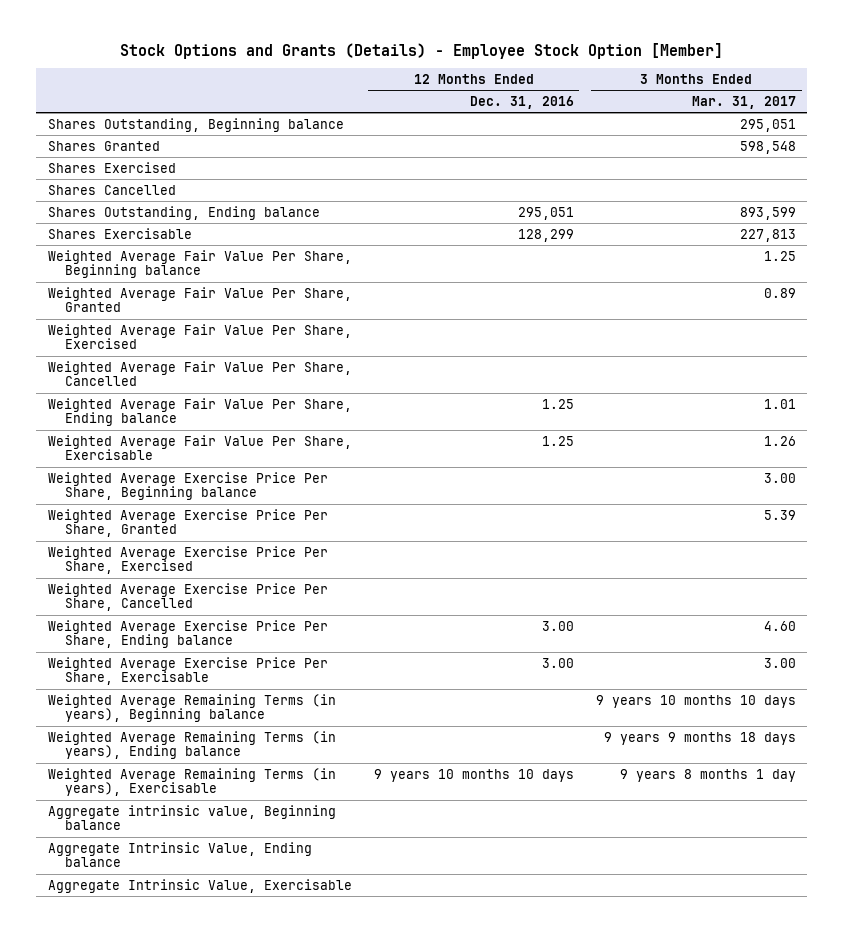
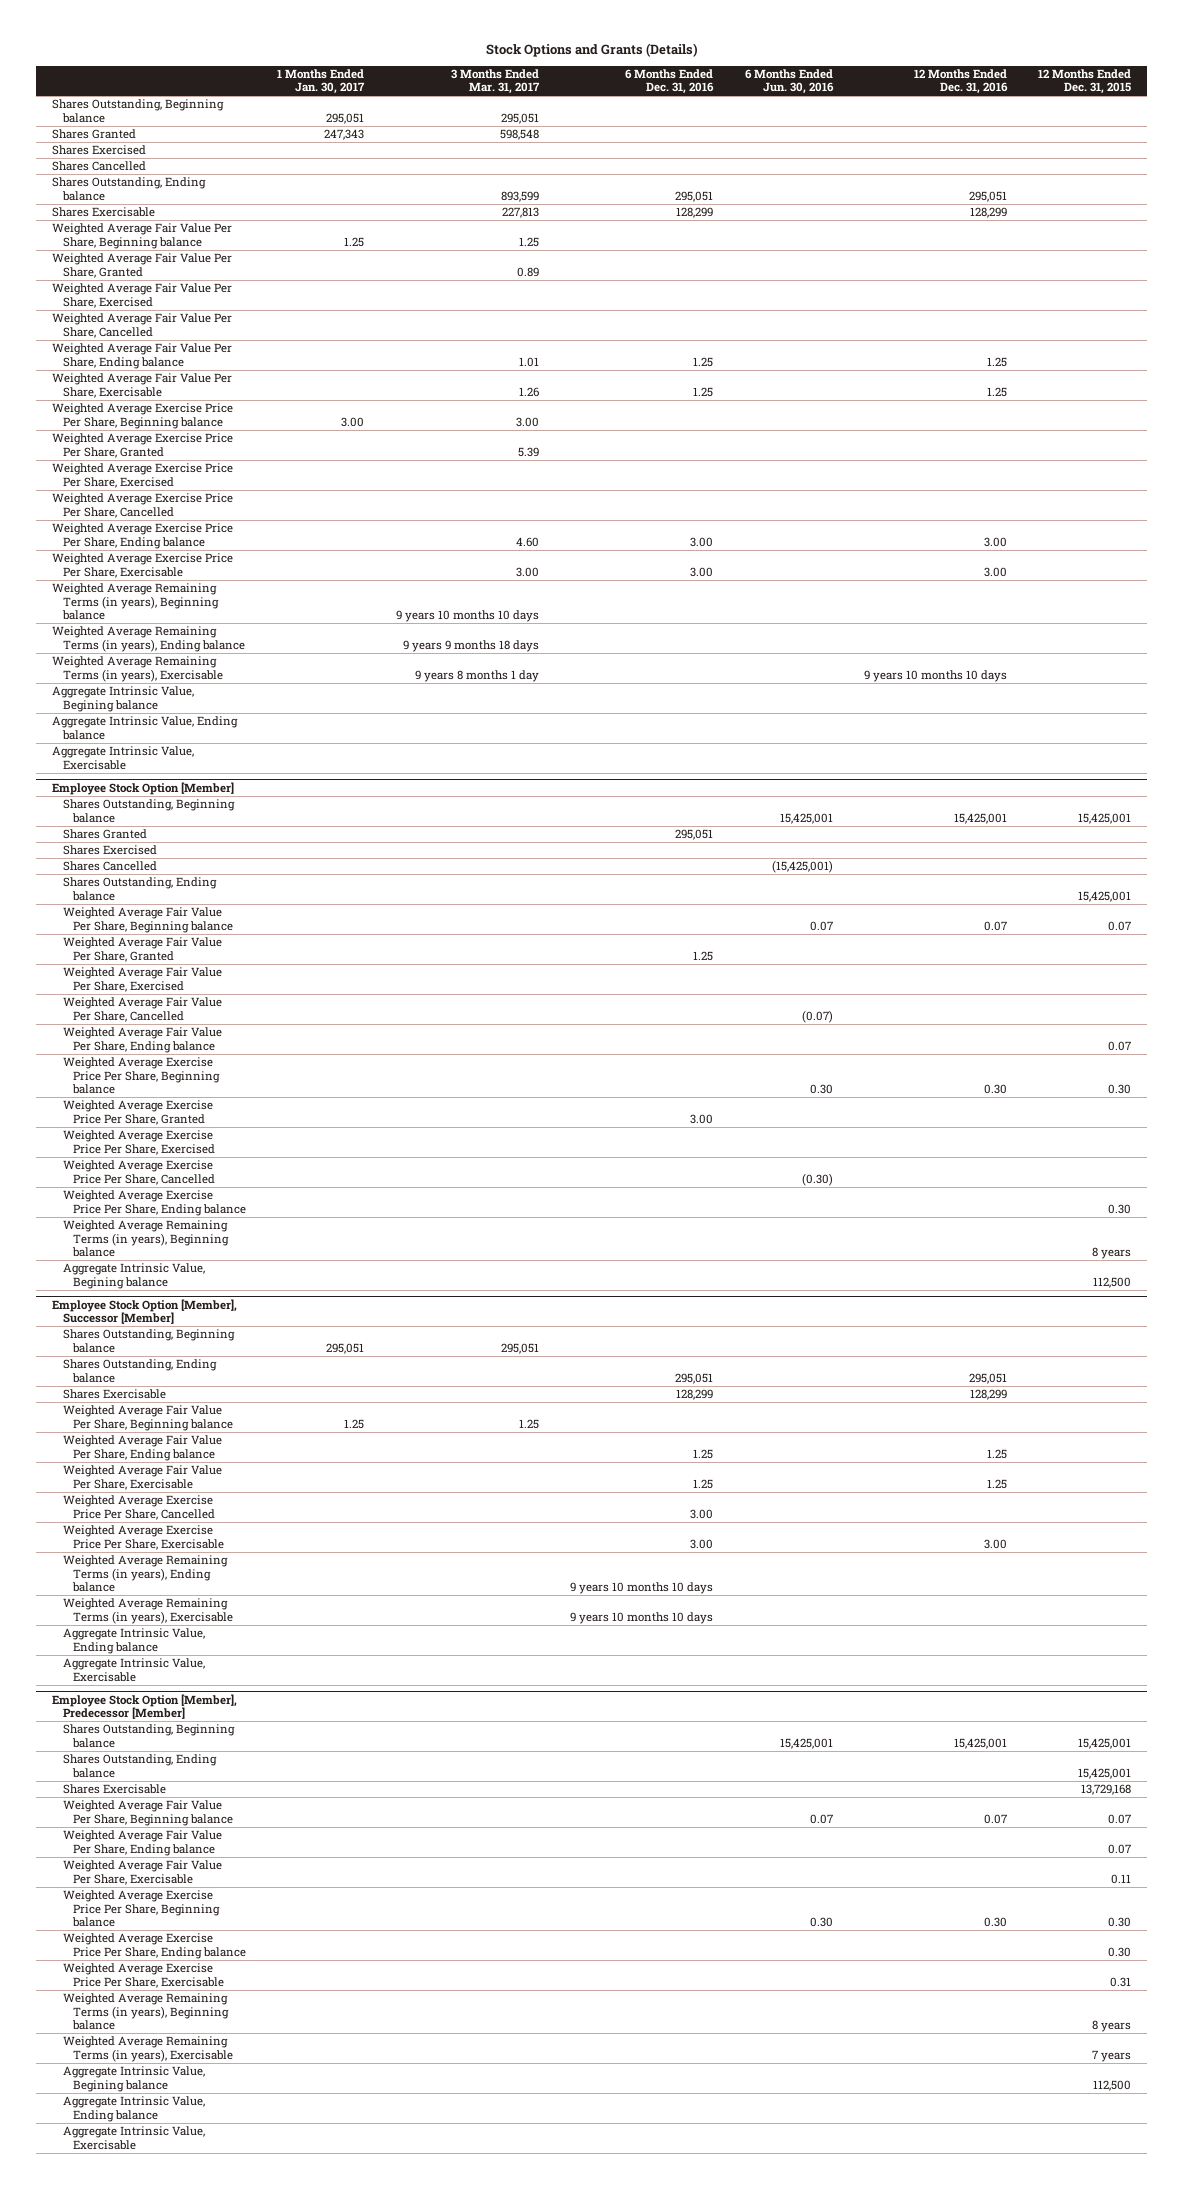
[119,42,723,59] Stock Options and Grants (Details) - Employee Stock Option [Member] -> [485,43,698,58] Stock Options and Grants (Details)
none -> [277,68,366,95] 1 Months Ended Jan. 30, 2017
none -> [625,68,715,95] 6 Months Ended Dec. 31, 2016
none -> [744,68,834,95] 6 Months Ended Jun. 30, 2016
none -> [1038,68,1132,95] 12 Months Ended Dec. 31, 2015
[47,804,336,831] Aggregate intrinsic value, Beginning balance -> [52,686,195,712] Aggregate Intrinsic Value, Begining balance
none -> [52,781,235,795] Employee Stock Option [Member]
none -> [62,799,235,823] Shares Outstanding, Beginning balance
none -> [62,829,147,840] Shares Granted
none -> [62,845,157,856] Shares Exercised
none -> [62,861,157,872] Shares Cancelled
none -> [62,877,217,901] Shares Outstanding, Ending balance
none -> [62,907,233,933] Weighted Average Fair Value Per Share, Beginning balance
none -> [62,937,222,962] Weighted Average Fair Value Per Share, Granted
none -> [62,967,222,992] Weighted Average Fair Value Per Share, Exercised
none -> [62,997,222,1022] Weighted Average Fair Value Per Share, Cancelled
none -> [62,1027,222,1053] Weighted Average Fair Value Per Share, Ending balance
none -> [62,1057,220,1094] Weighted Average Exercise Price Per Share, Beginning balance
none -> [62,1100,213,1125] Weighted Average Exercise Price Per Share, Granted
none -> [62,1130,215,1155] Weighted Average Exercise Price Per Share, Exercised
none -> [62,1160,215,1185] Weighted Average Exercise Price Per Share, Cancelled
none -> [62,1190,246,1216] Weighted Average Exercise Price Per Share, Ending balance
none -> [62,1220,229,1257] Weighted Average Remaining Terms (in years), Beginning balance
none -> [62,1263,205,1289] Aggregate Intrinsic Value, Begining balance
none -> [52,1298,238,1325] Employee Stock Option [Member], Successor [Member]
none -> [62,1329,235,1353] Shares Outstanding, Beginning balance
none -> [62,1359,217,1383] Shares Outstanding, Ending balance
none -> [62,1389,166,1400] Shares Exercisable
none -> [62,1405,233,1431] Weighted Average Fair Value Per Share, Beginning balance
none -> [62,1435,222,1461] Weighted Average Fair Value Per Share, Ending balance
none -> [62,1465,222,1490] Weighted Average Fair Value Per Share, Exercisable
none -> [62,1495,215,1520] Weighted Average Exercise Price Per Share, Cancelled
none -> [62,1525,224,1550] Weighted Average Exercise Price Per Share, Exercisable
none -> [62,1555,228,1592] Weighted Average Remaining Terms (in years), Ending balance
none -> [62,1598,233,1624] Weighted Average Remaining Terms (in years), Exercisable
none -> [62,1628,205,1654] Aggregate Intrinsic Value, Ending balance
none -> [62,1658,205,1682] Aggregate Intrinsic Value, Exercisable
none -> [52,1693,238,1720] Employee Stock Option [Member], Predecessor [Member]
none -> [62,1724,235,1748] Shares Outstanding, Beginning balance
none -> [62,1754,217,1778] Shares Outstanding, Ending balance
none -> [62,1784,166,1795] Shares Exercisable
none -> [62,1800,233,1826] Weighted Average Fair Value Per Share, Beginning balance
none -> [62,1830,222,1856] Weighted Average Fair Value Per Share, Ending balance
none -> [62,1860,222,1885] Weighted Average Fair Value Per Share, Exercisable
none -> [62,1890,220,1927] Weighted Average Exercise Price Per Share, Beginning balance
none -> [62,1933,246,1959] Weighted Average Exercise Price Per Share, Ending balance
none -> [62,1963,224,1988] Weighted Average Exercise Price Per Share, Exercisable
none -> [62,1993,229,2030] Weighted Average Remaining Terms (in years), Beginning balance
none -> [62,2036,233,2062] Weighted Average Remaining Terms (in years), Exercisable
none -> [62,2066,205,2092] Aggregate Intrinsic Value, Begining balance
none -> [62,2096,205,2122] Aggregate Intrinsic Value, Ending balance
none -> [62,2126,205,2150] Aggregate Intrinsic Value, Exercisable

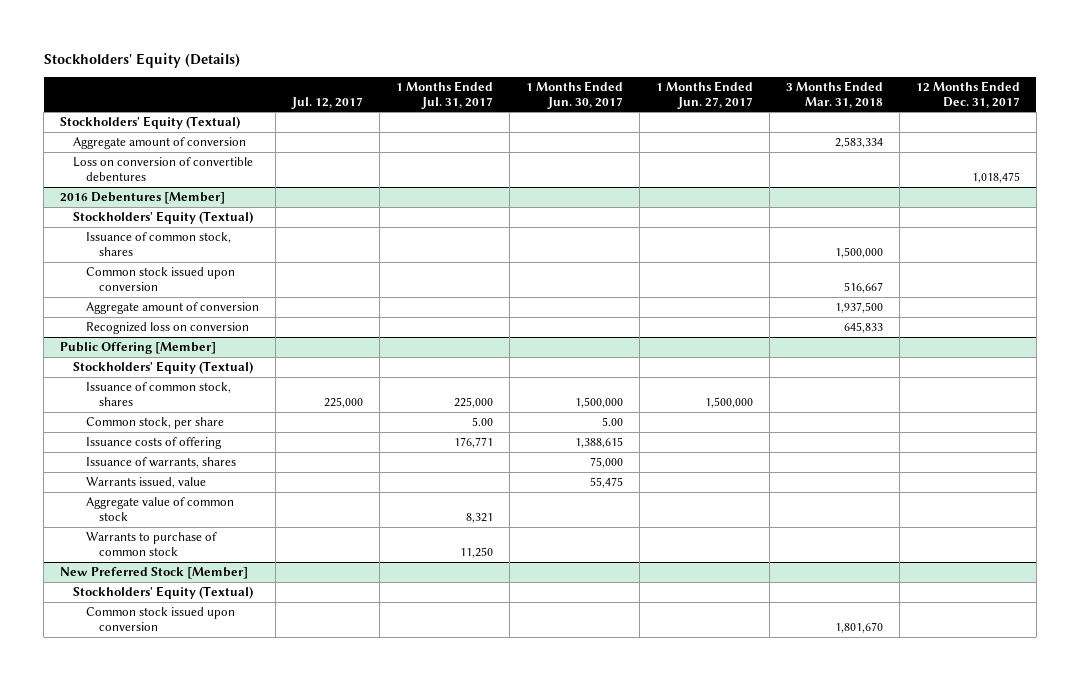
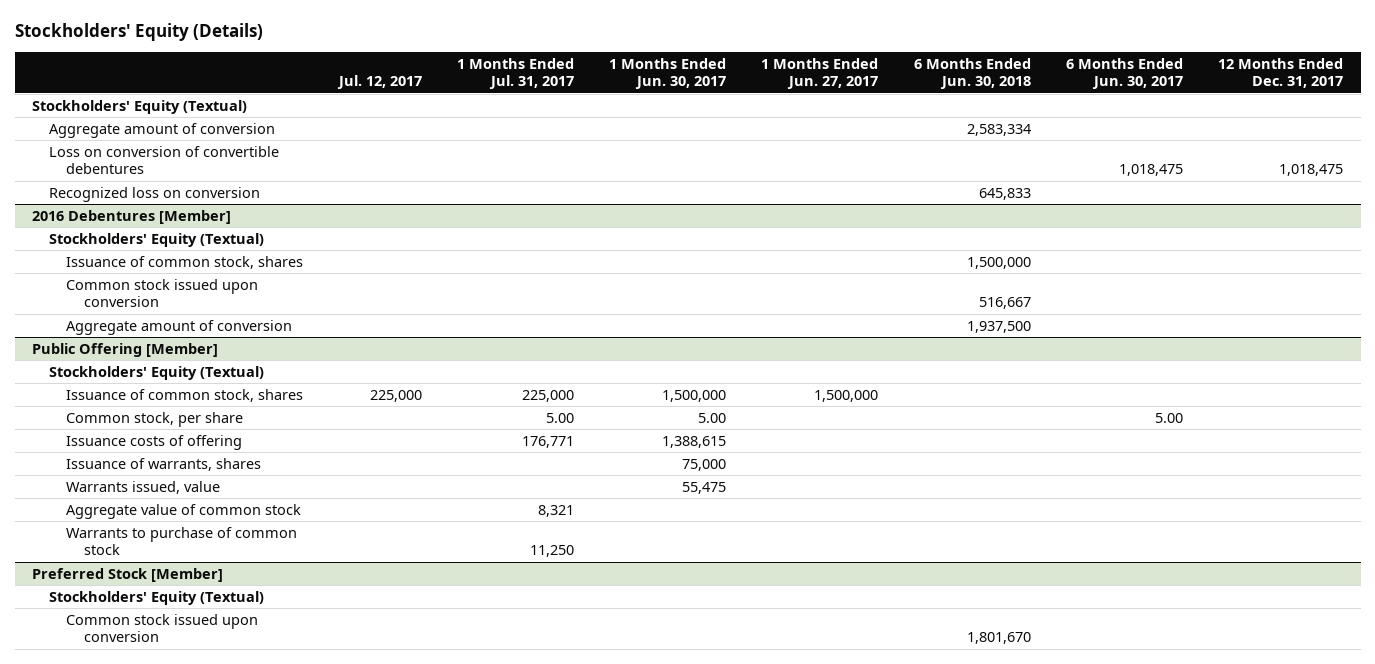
[786,80,884,108] 3 Months Ended Mar. 31, 2018 -> none
none -> [913,58,1031,90] 6 Months Ended Jun. 30, 2018
none -> [1065,58,1183,90] 6 Months Ended Jun. 30, 2017
none -> [49,186,261,202] Recognized loss on conversion
[86,322,250,335] Recognized loss on conversion -> none
[60,567,249,580] New Preferred Stock [Member] -> [32,567,224,582] Preferred Stock [Member]

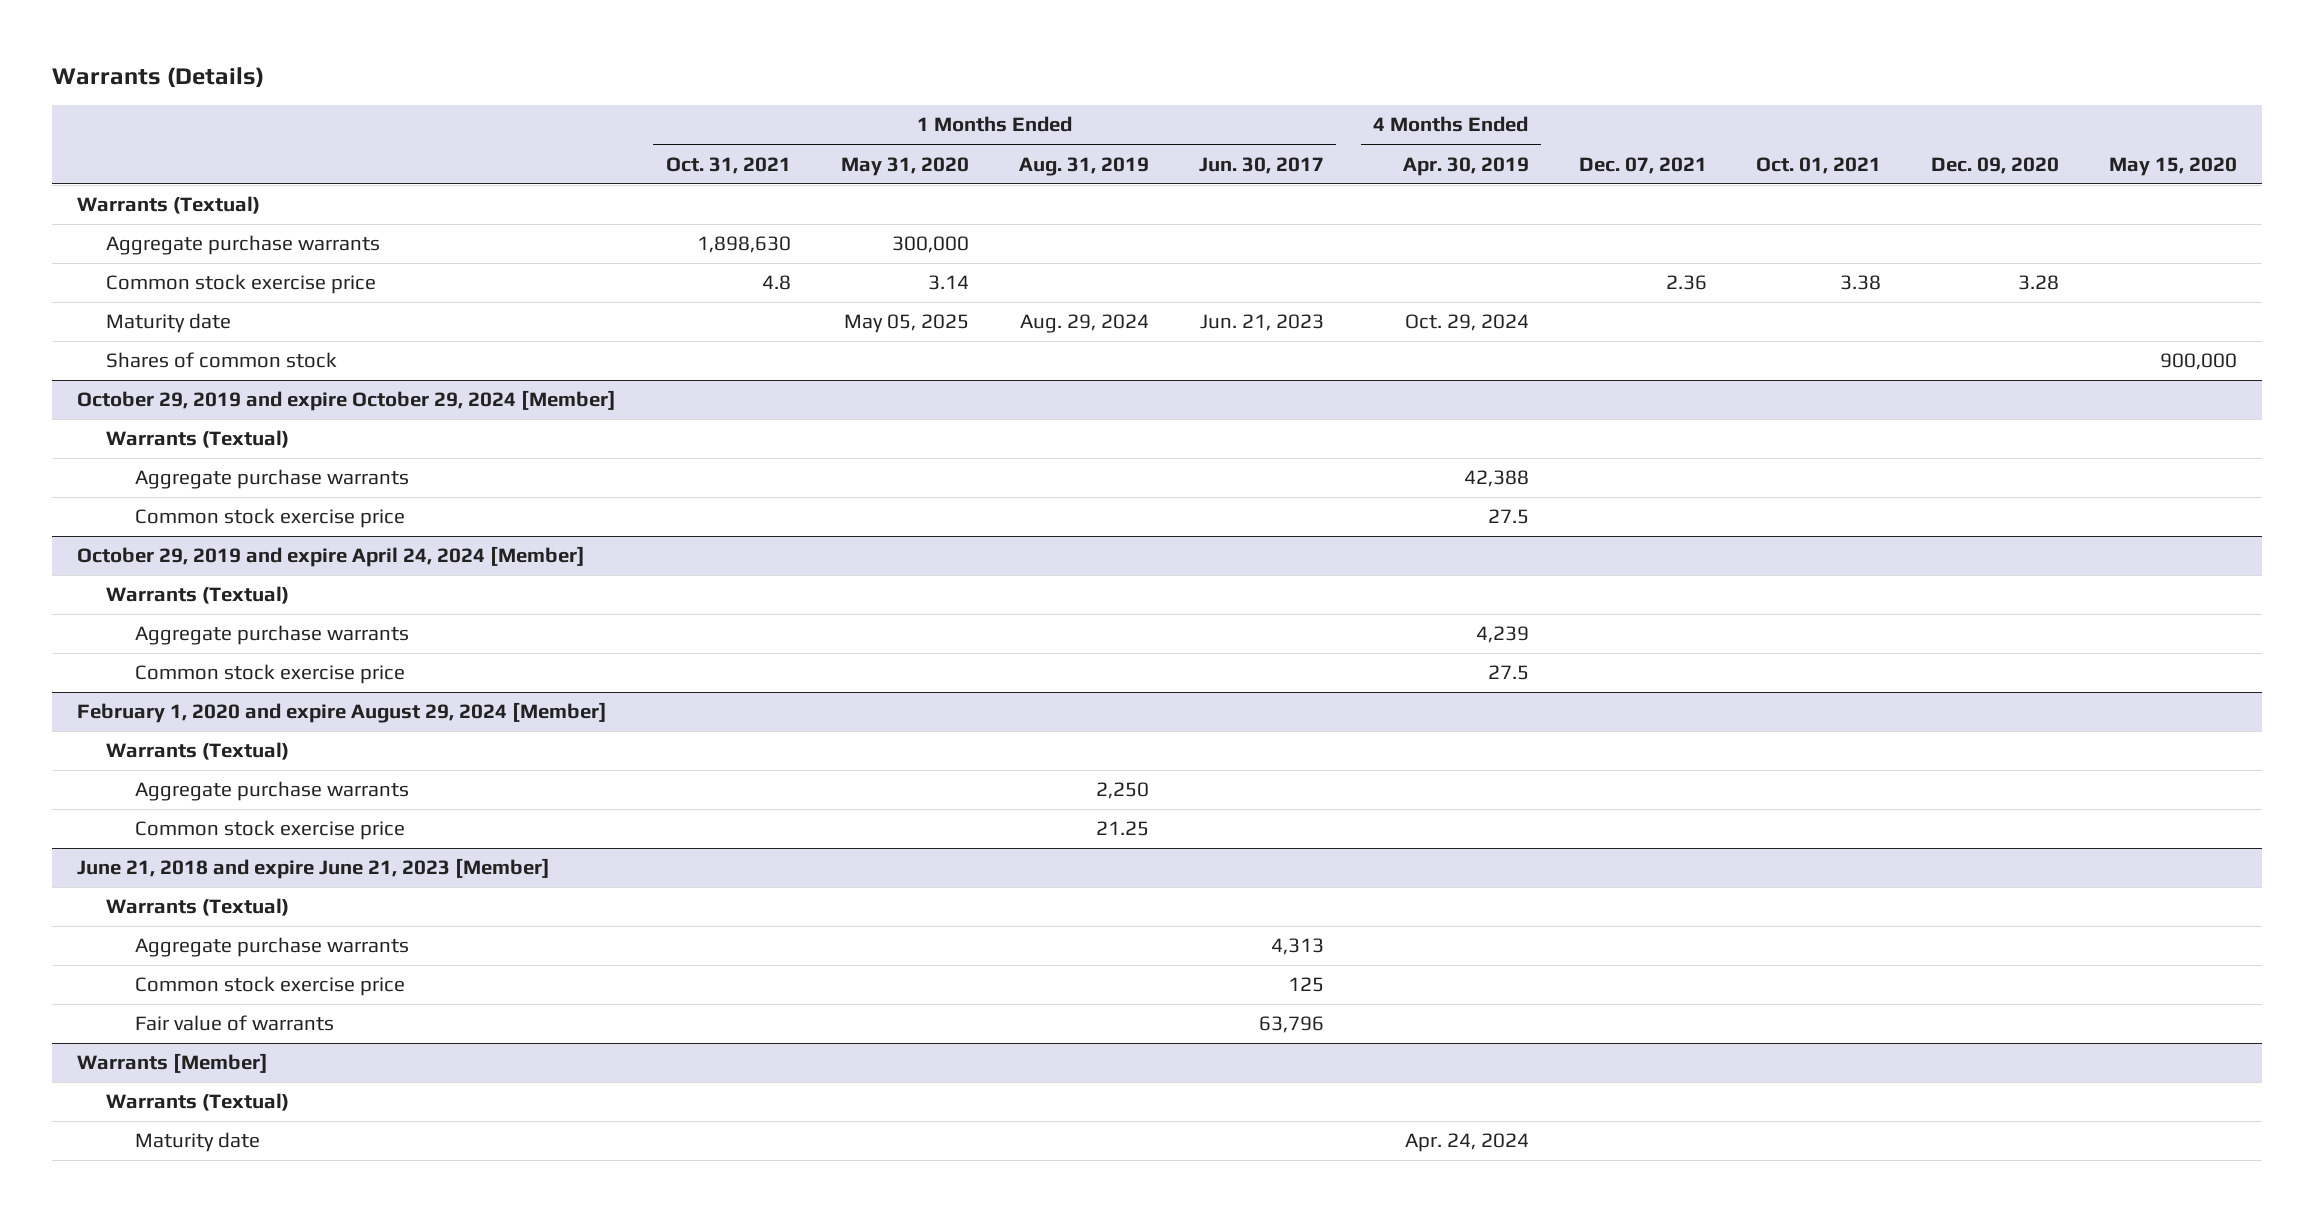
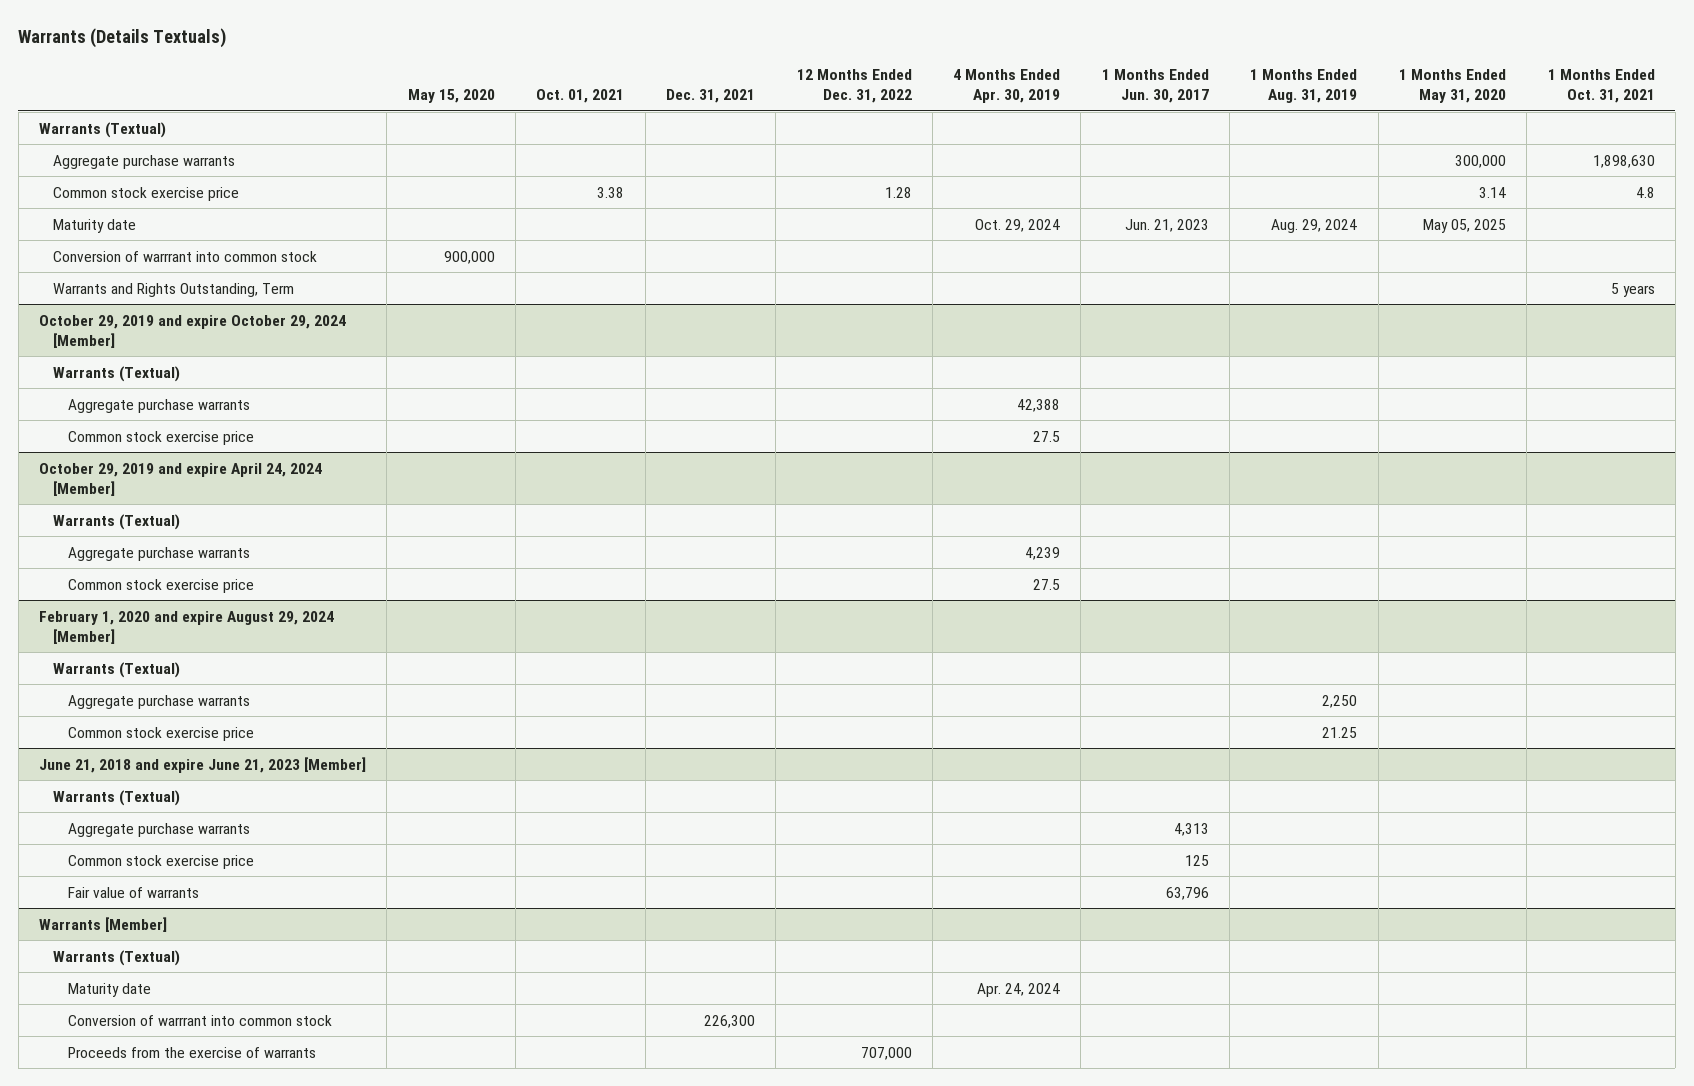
[51,67,264,89] Warrants (Details) -> [18,27,227,48] Warrants (Details Textuals)
[1578,156,1707,174] Dec. 07, 2021 -> none
[1931,156,2060,174] Dec. 09, 2020 -> none
none -> [665,89,755,104] Dec. 31, 2021
none -> [796,68,912,104] 12 Months Ended Dec. 31, 2022
[106,352,338,369] Shares of common stock -> [53,250,318,262] Conversion of warrrant into common stock
none -> [53,282,295,297] Warrants and Rights Outstanding, Term
none -> [67,1014,332,1026] Conversion of warrrant into common stock
none -> [67,1046,316,1058] Proceeds from the exercise of warrants

